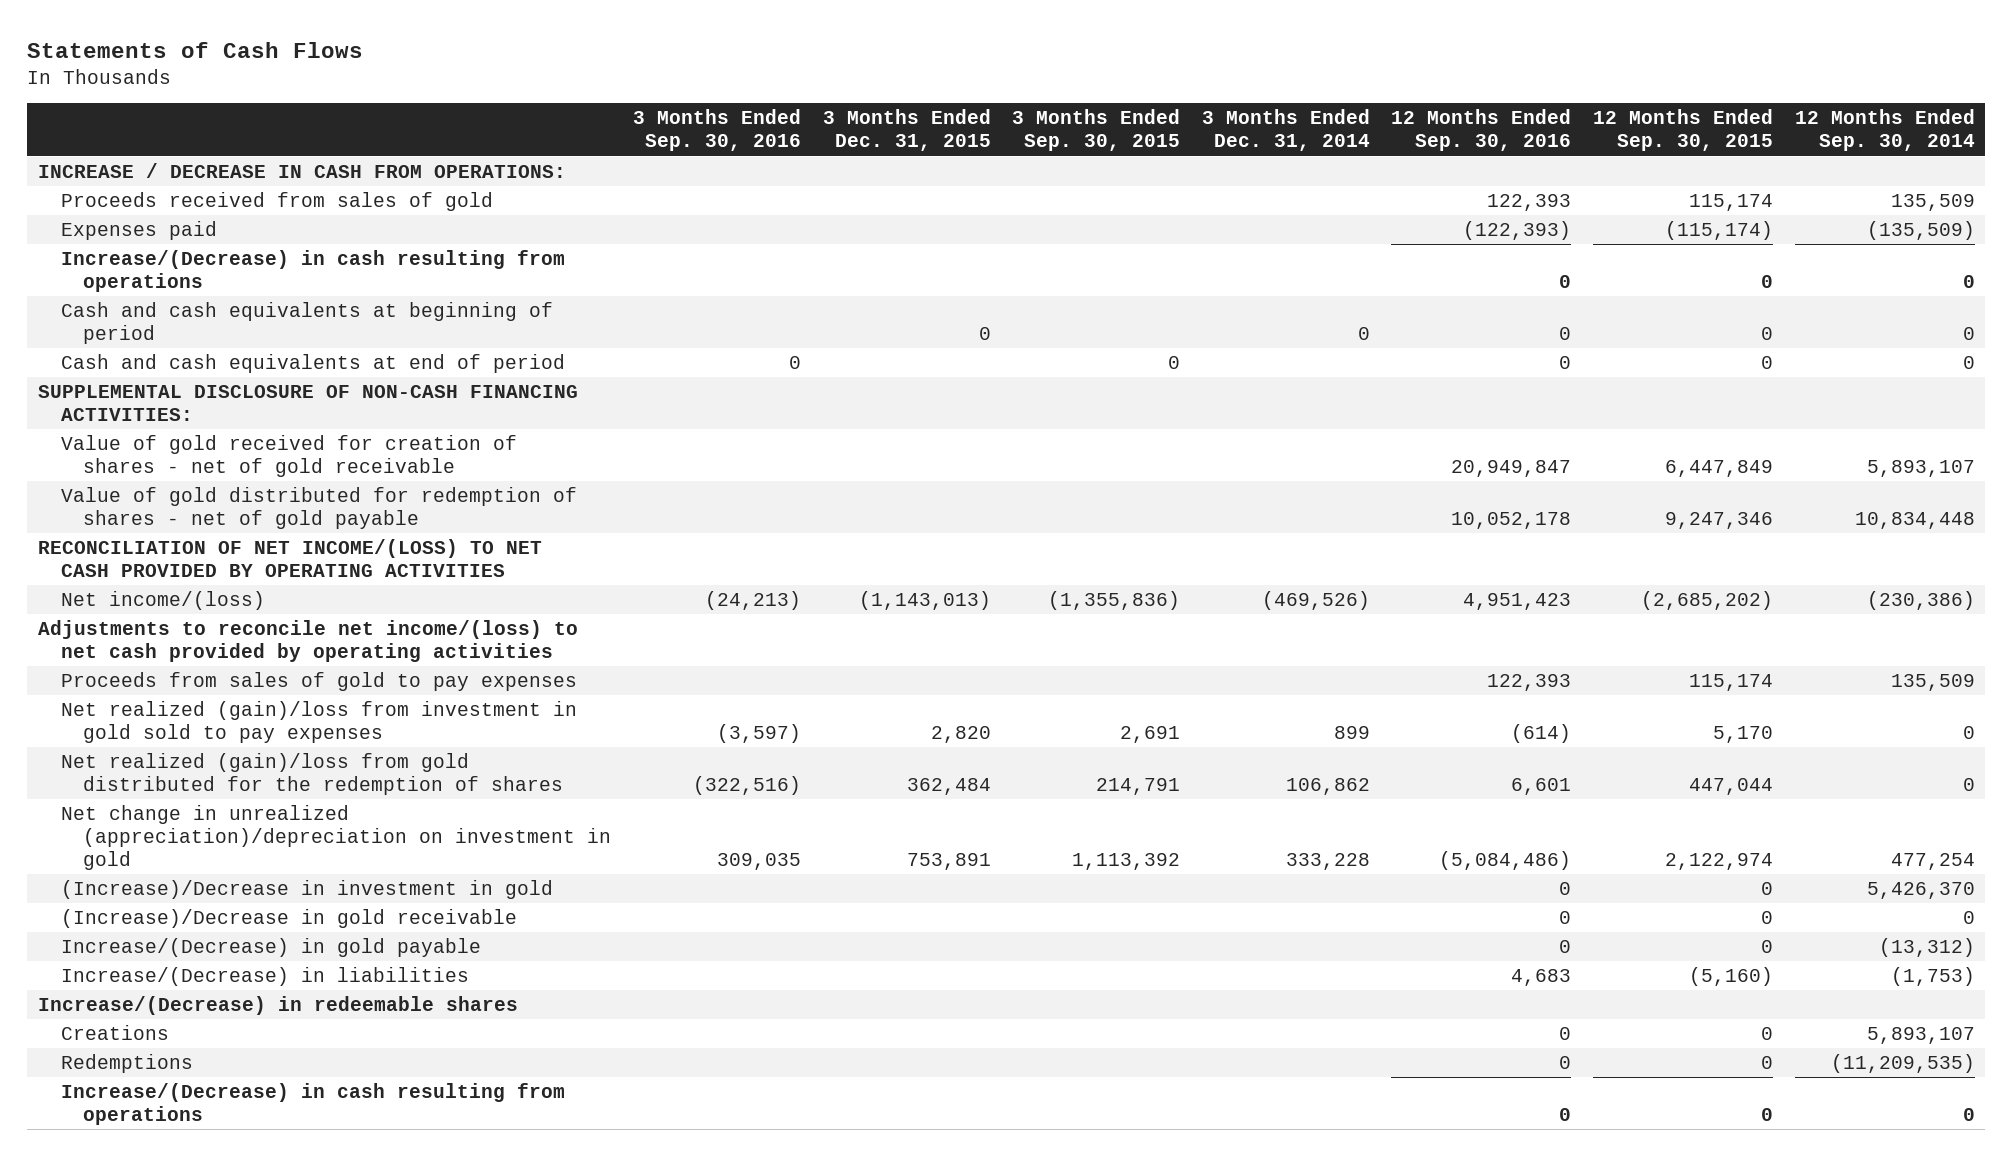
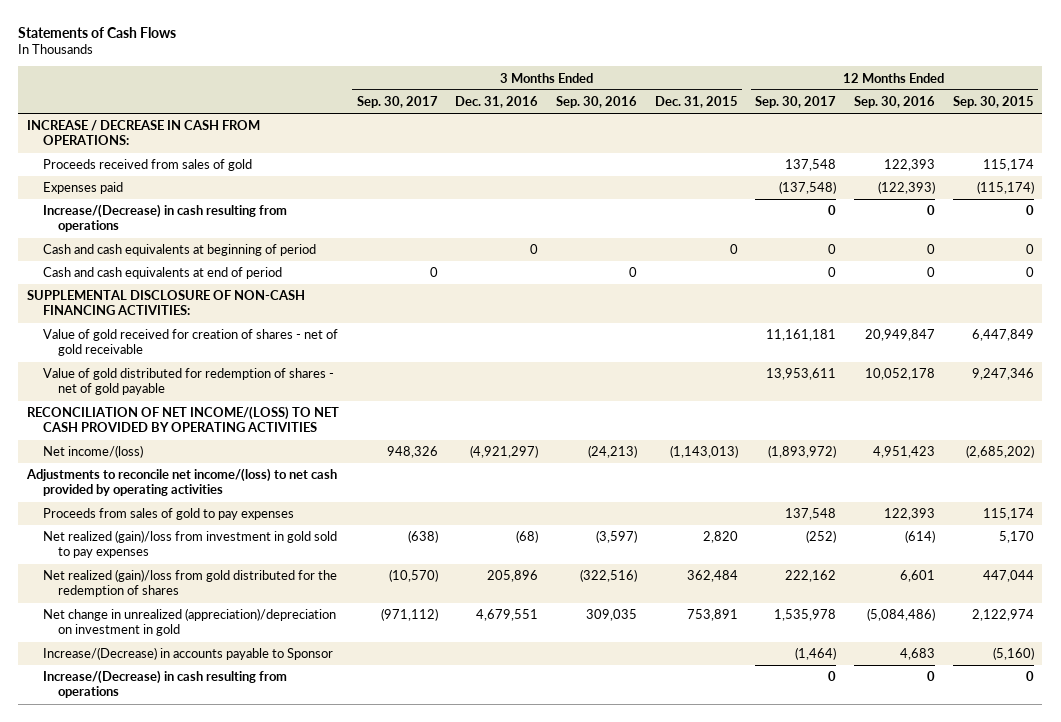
[1012,109,1181,152] 3 Months Ended Sep. 30, 2015 -> none
[1201,109,1370,152] 3 Months Ended Dec. 31, 2014 -> none
[1794,109,1975,152] 12 Months Ended Sep. 30, 2014 -> none
none -> [356,95,438,108] Sep. 30, 2017
none -> [455,95,539,108] Dec. 31, 2016
none -> [755,95,837,108] Sep. 30, 2017
[60,880,553,900] (Increase)/Decrease in investment in gold -> none
[60,909,517,929] (Increase)/Decrease in gold receivable -> none
[60,938,481,958] Increase/(Decrease) in gold payable -> none
[38,996,519,1016] Increase/(Decrease) in redeemable shares -> none
[60,1025,169,1041] Creations -> none
[60,1054,193,1074] Redemptions -> none
[60,967,469,987] Increase/(Decrease) in liabilities -> [42,647,333,661] Increase/(Decrease) in accounts payable to Sponsor

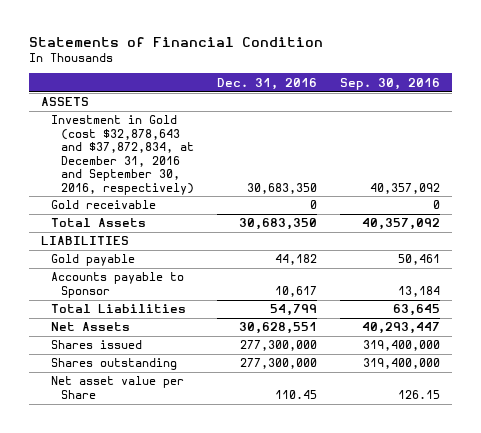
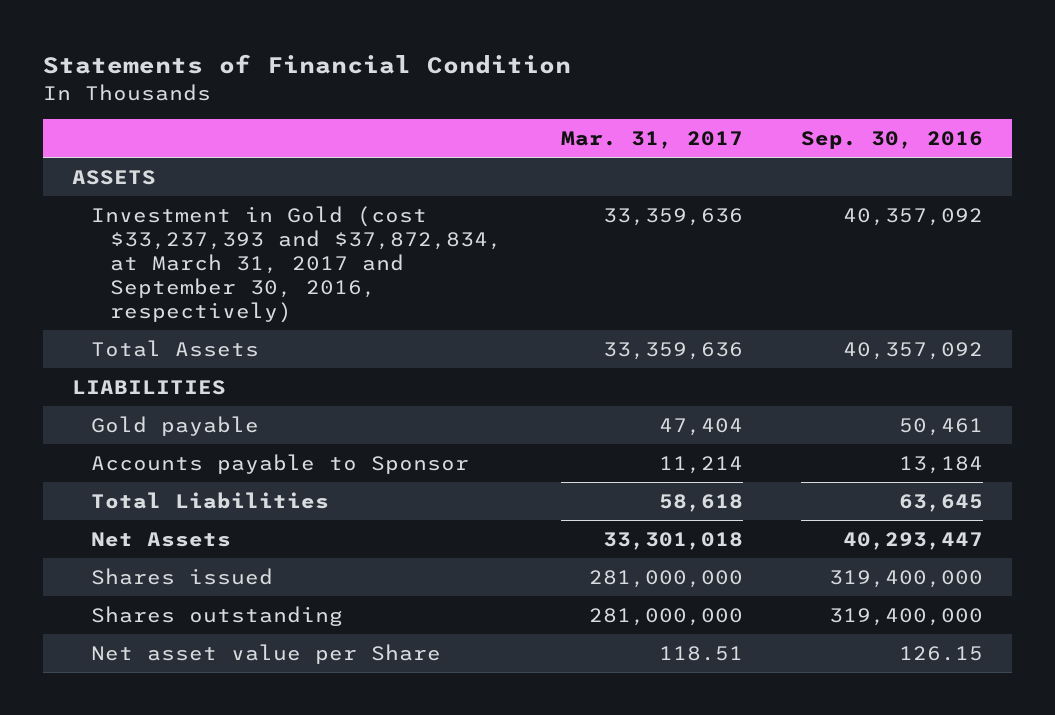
[217,77,318,90] Dec. 31, 2016 -> none
none -> [560,131,743,150] Mar. 31, 2017
[51,200,157,210] Gold receivable -> none
[51,115,195,195] Investment in Gold (cost $32,878,643 and $37,872,834, at December 31, 2016 and September 30, 2016, respectively) -> [91,205,503,323] Investment in Gold (cost $33,237,393 and $37,872,834, at March 31, 2017 and September 30, 2016, respectively)

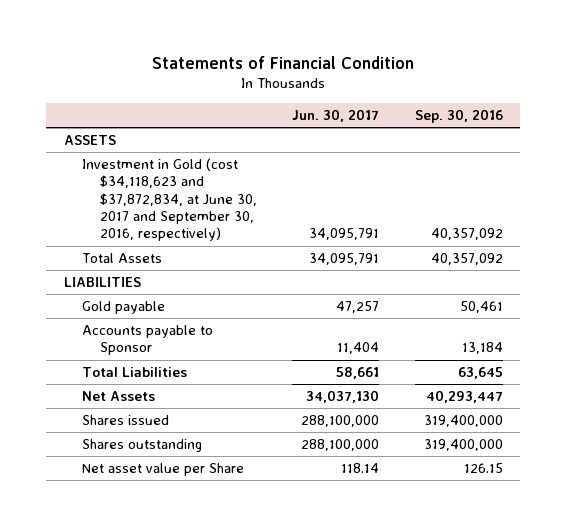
[560,131,743,150] Mar. 31, 2017 -> none
none -> [292,109,380,123] Jun. 30, 2017
[91,205,503,323] Investment in Gold (cost $33,237,393 and $37,872,834, at March 31, 2017 and September 30, 2016, respectively) -> [81,158,257,242] Investment in Gold (cost $34,118,623 and $37,872,834, at June 30, 2017 and September 30, 2016, respectively)

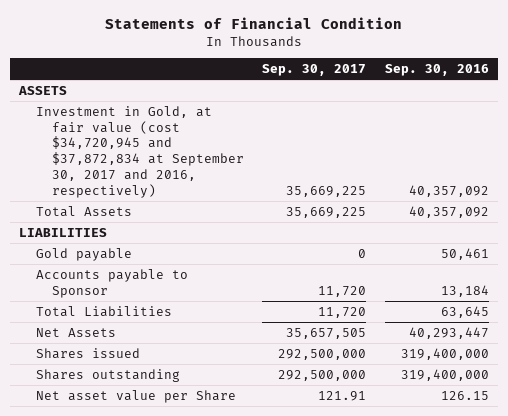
[292,109,380,123] Jun. 30, 2017 -> none
none -> [262,63,367,76] Sep. 30, 2017
[81,158,257,242] Investment in Gold (cost $34,118,623 and $37,872,834, at June 30, 2017 and September 30, 2016, respectively) -> [35,105,245,198] Investment in Gold, at fair value (cost $34,720,945 and $37,872,834 at September 30, 2017 and 2016, respectively)

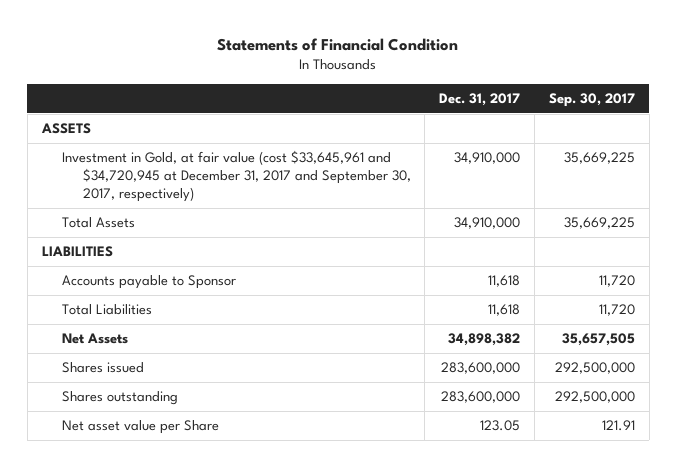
[384,63,489,76] Sep. 30, 2016 -> none
none -> [439,93,521,107] Dec. 31, 2017
[35,105,245,198] Investment in Gold, at fair value (cost $34,720,945 and $37,872,834 at September 30, 2017 and 2016, respectively) -> [62,150,411,203] Investment in Gold, at fair value (cost $33,645,961 and $34,720,945 at December 31, 2017 and September 30, 2017, respectively)
[35,247,132,261] Gold payable -> none

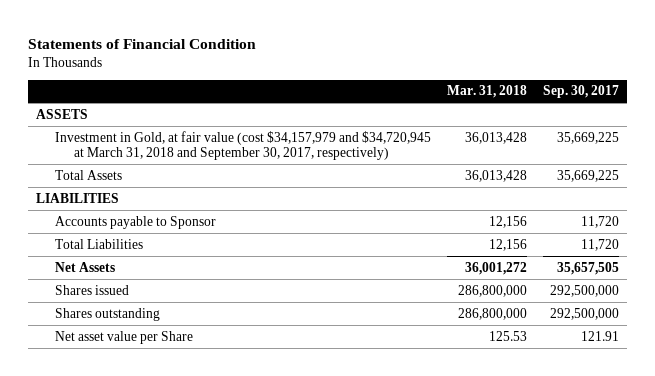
[439,93,521,107] Dec. 31, 2017 -> none
none -> [447,85,528,99] Mar. 31, 2018
[62,150,411,203] Investment in Gold, at fair value (cost $33,645,961 and $34,720,945 at December 31, 2017 and September 30, 2017, respectively) -> [55,130,432,161] Investment in Gold, at fair value (cost $34,157,979 and $34,720,945 at March 31, 2018 and September 30, 2017, respectively)

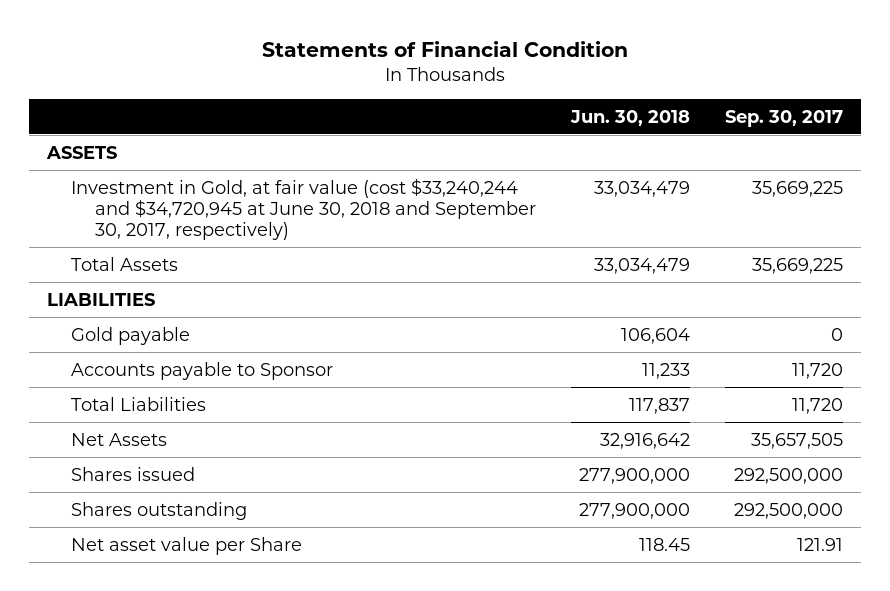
[447,85,528,99] Mar. 31, 2018 -> none
none -> [570,109,691,126] Jun. 30, 2018
[55,130,432,161] Investment in Gold, at fair value (cost $34,157,979 and $34,720,945 at March 31, 2018 and September 30, 2017, respectively) -> [70,177,536,240] Investment in Gold, at fair value (cost $33,240,244 and $34,720,945 at June 30, 2018 and September 30, 2017, respectively)
none -> [70,326,190,345] Gold payable

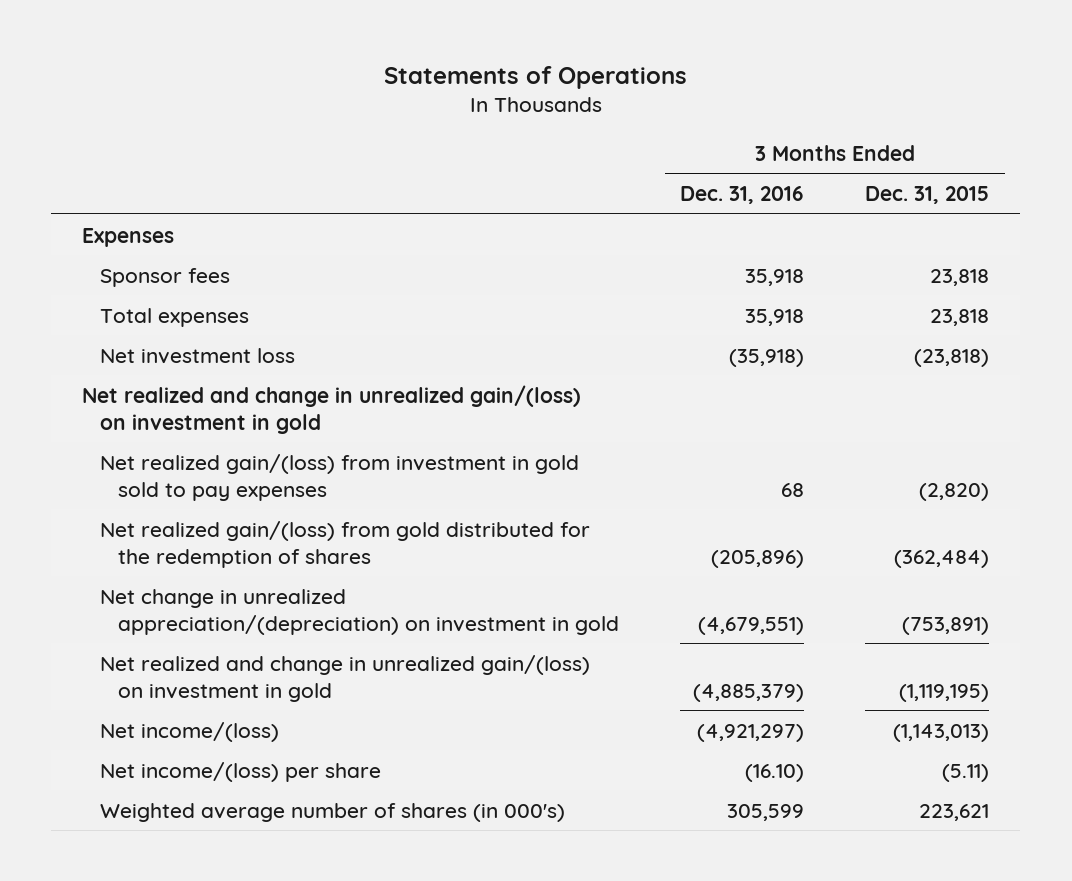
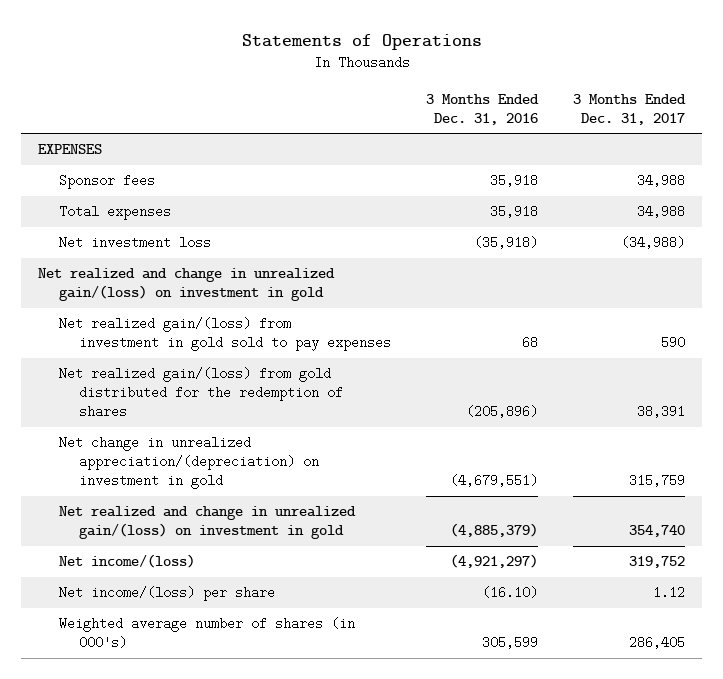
[865,186,990,205] Dec. 31, 2015 -> none
none -> [572,93,686,125] 3 Months Ended Dec. 31, 2017
[82,227,175,247] Expenses -> [38,144,103,155] EXPENSES

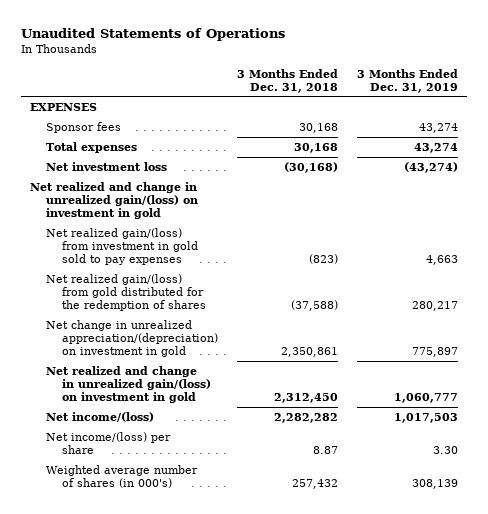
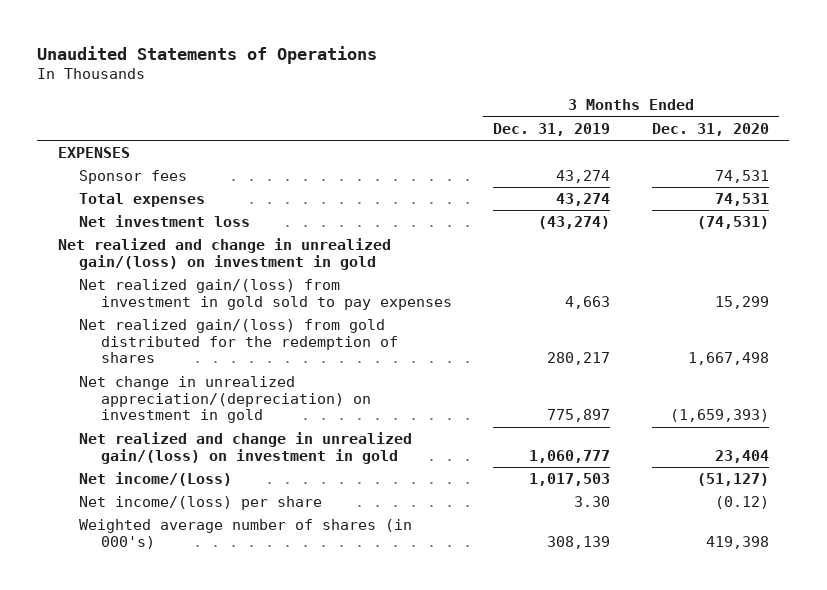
[236,68,338,93] 3 Months Ended Dec. 31, 2018 -> none
none -> [651,122,769,136] Dec. 31, 2020
[46,411,155,422] Net income/(loss) -> [79,471,233,486] Net income/(Loss)

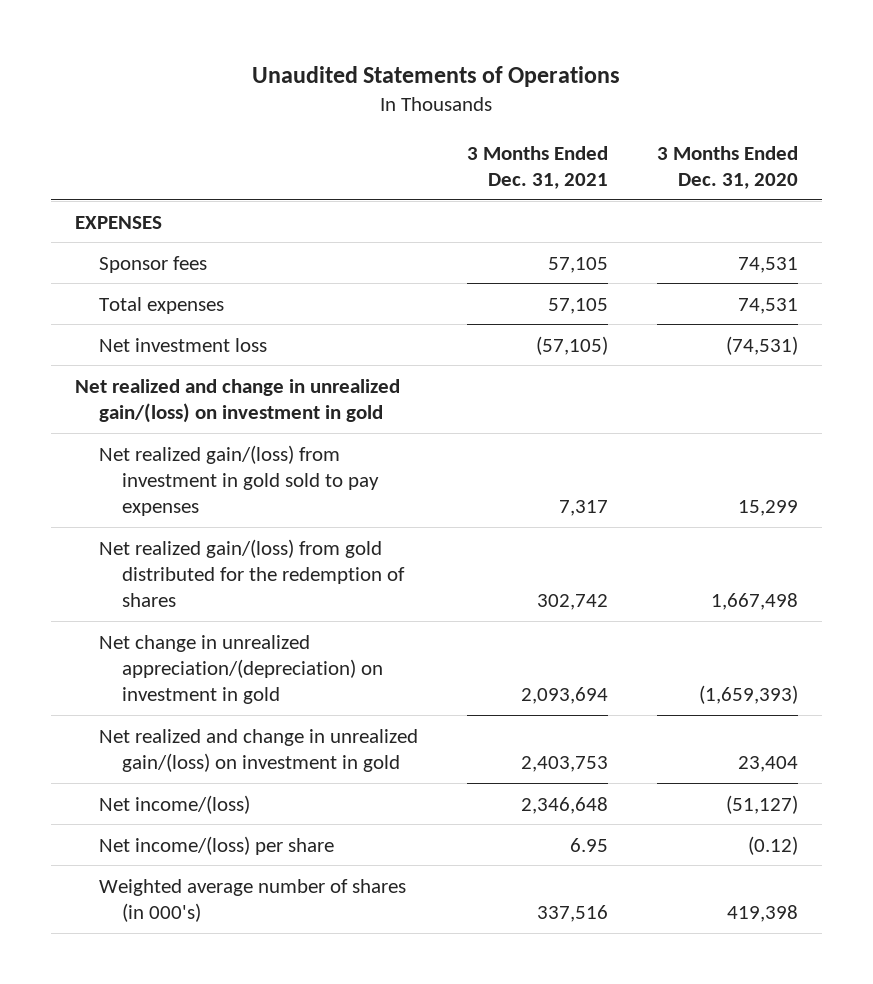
[493,122,611,136] Dec. 31, 2019 -> none
none -> [466,145,608,190] 3 Months Ended Dec. 31, 2021
[79,471,233,486] Net income/(Loss) -> [98,794,250,814] Net income/(loss)

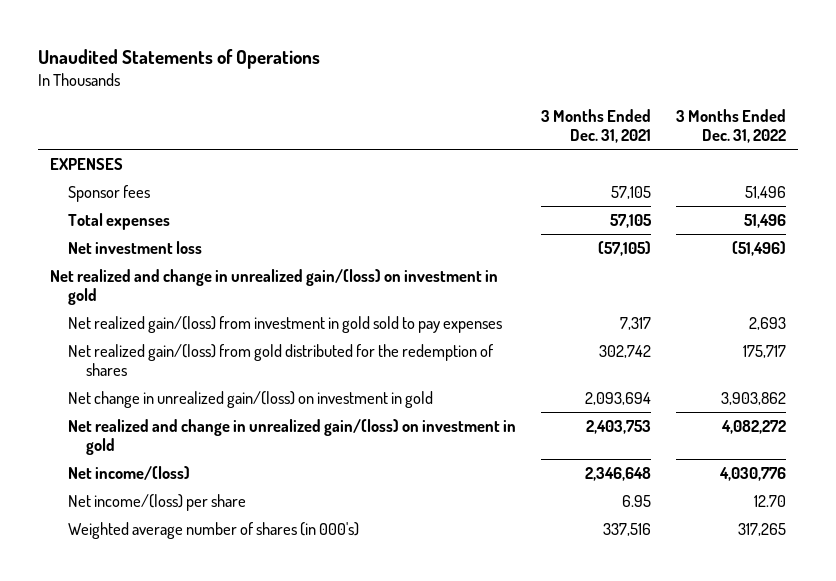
[656,145,798,190] 3 Months Ended Dec. 31, 2020 -> none
none -> [675,108,786,144] 3 Months Ended Dec. 31, 2022
[98,634,384,704] Net change in unrealized appreciation/(depreciation) on investment in gold -> [68,390,434,408] Net change in unrealized gain/(loss) on investment in gold

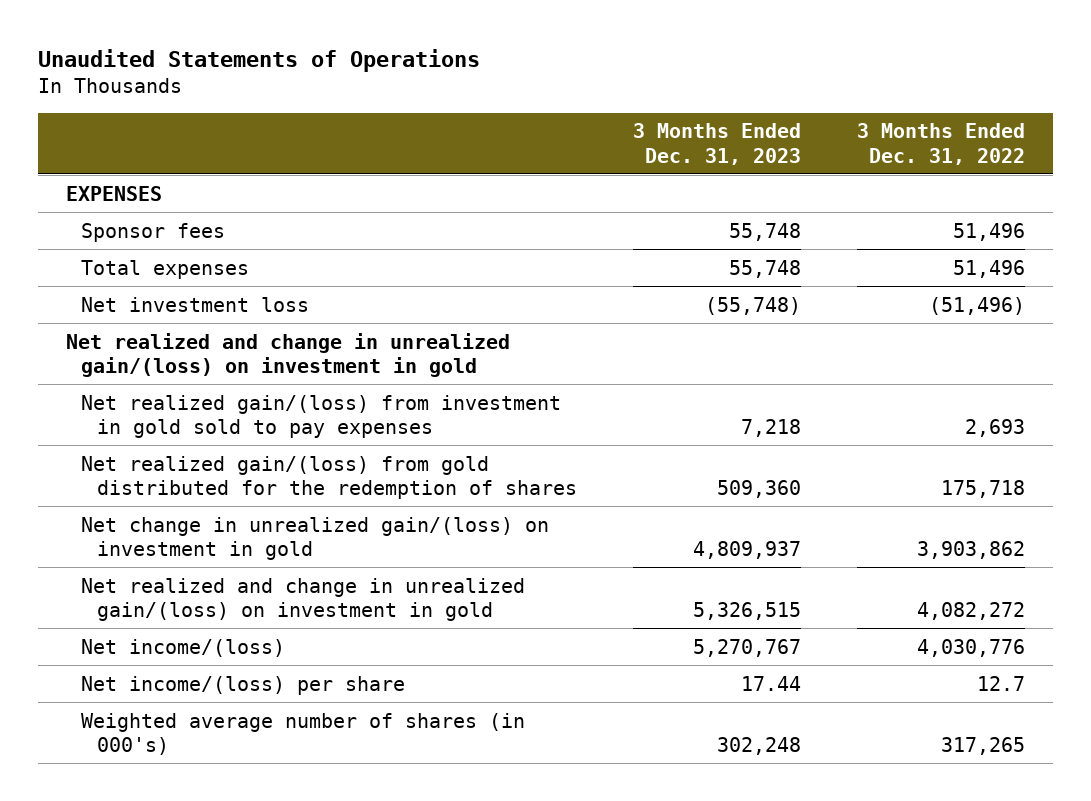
[540,108,651,144] 3 Months Ended Dec. 31, 2021 -> none
none -> [632,123,801,165] 3 Months Ended Dec. 31, 2023
[742,344,786,358] 175,717 -> [941,479,1026,498] 175,718
[753,494,786,507] 12.70 -> [977,675,1026,691] 12.7

